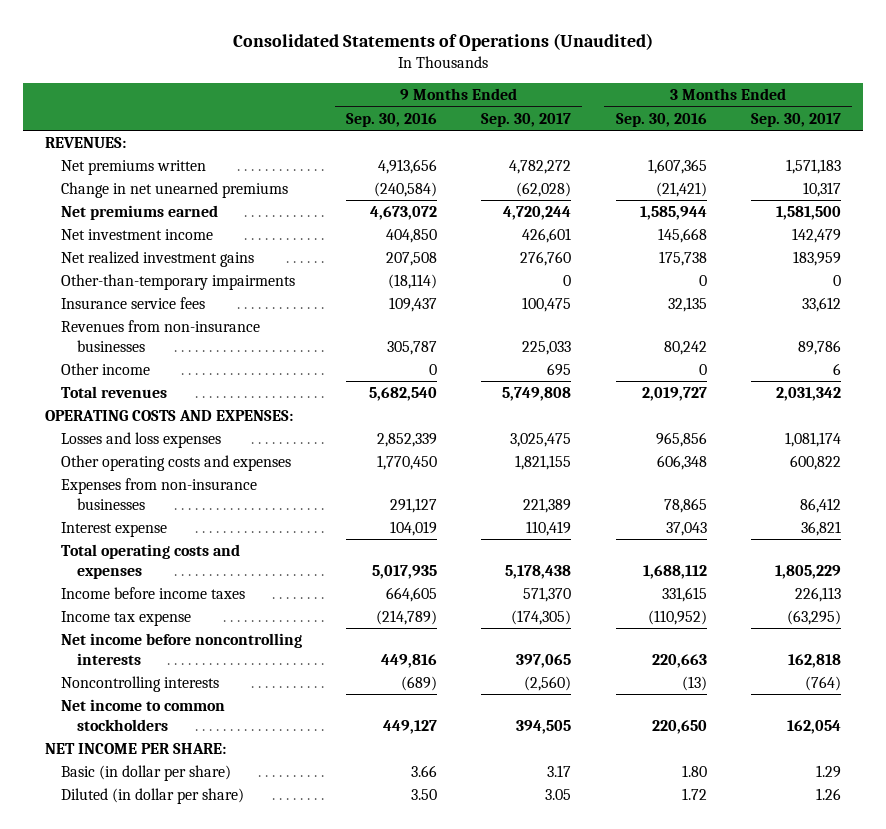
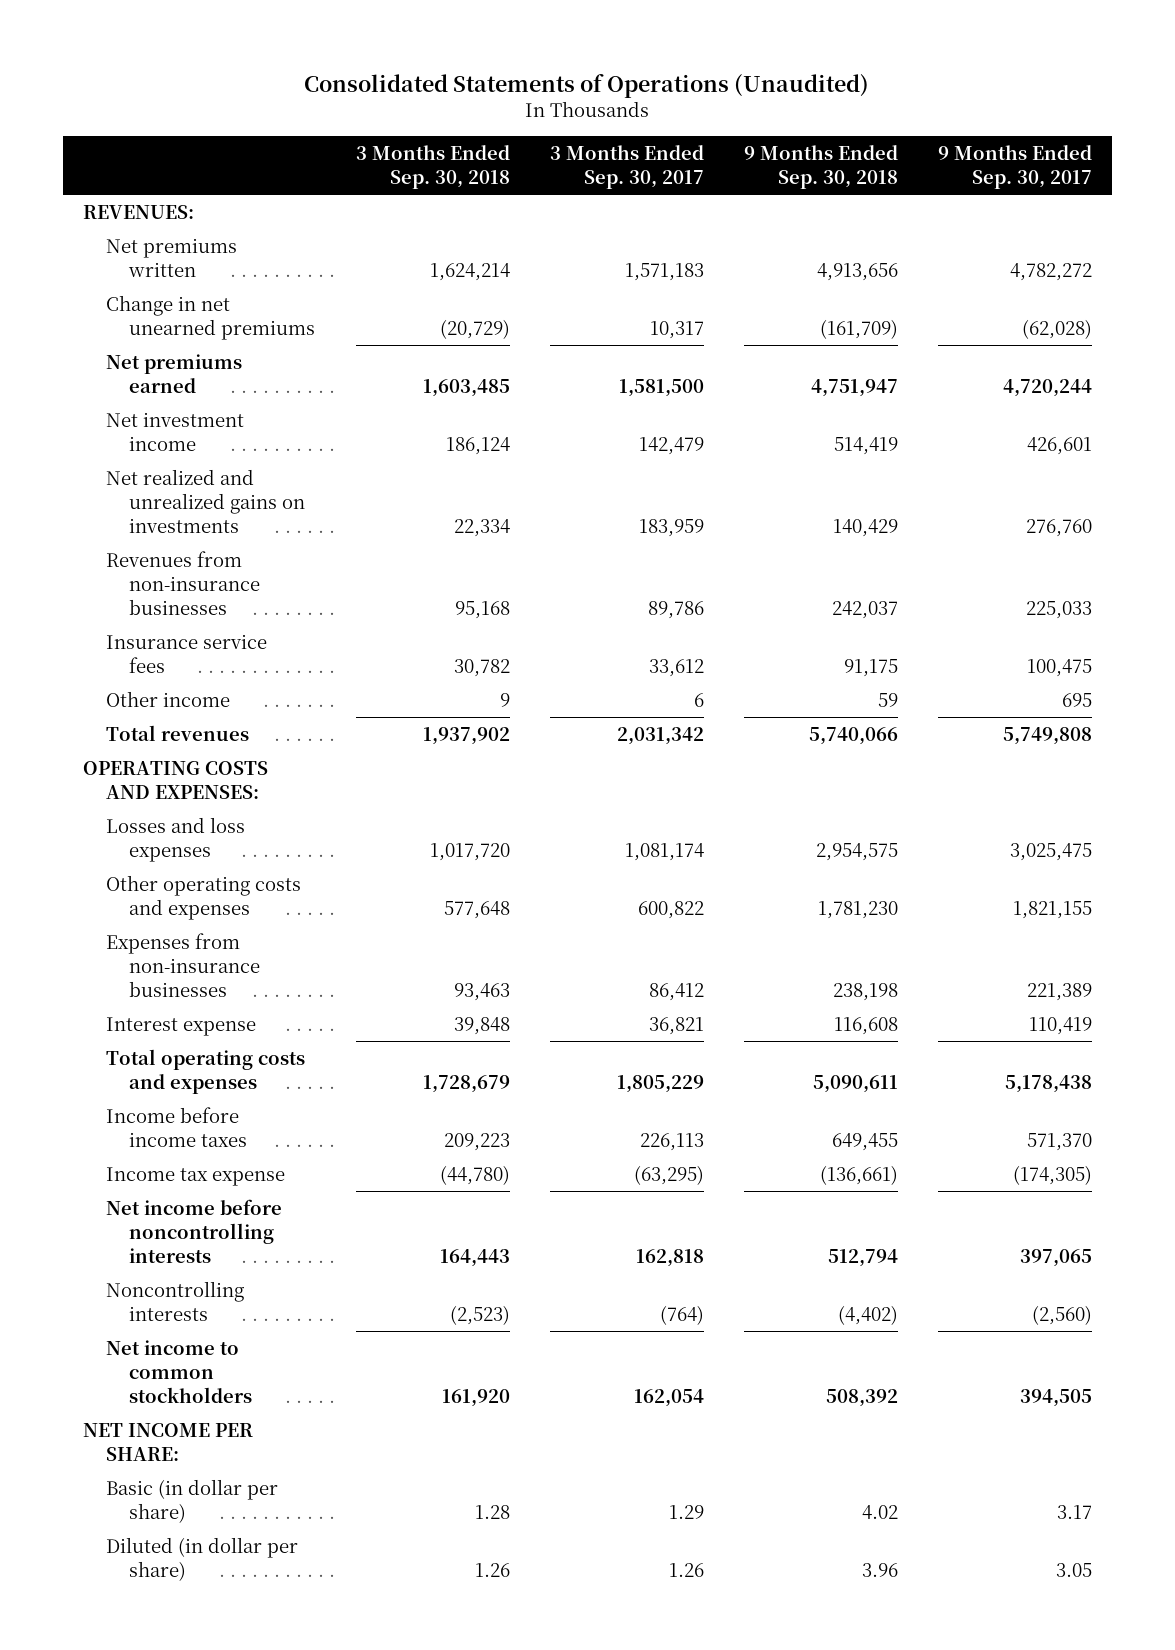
[346,112,438,127] Sep. 30, 2016 -> none
[615,112,707,127] Sep. 30, 2016 -> none
none -> [355,144,510,189] 3 Months Ended Sep. 30, 2018
none -> [743,144,898,189] 9 Months Ended Sep. 30, 2018
[60,274,295,291] Other-than-temporary impairments -> none
[60,251,254,268] Net realized investment gains -> [106,469,306,533] Net realized and unrealized gains on investments
[60,297,205,310] Insurance service fees -> [106,634,268,673] Insurance service fees

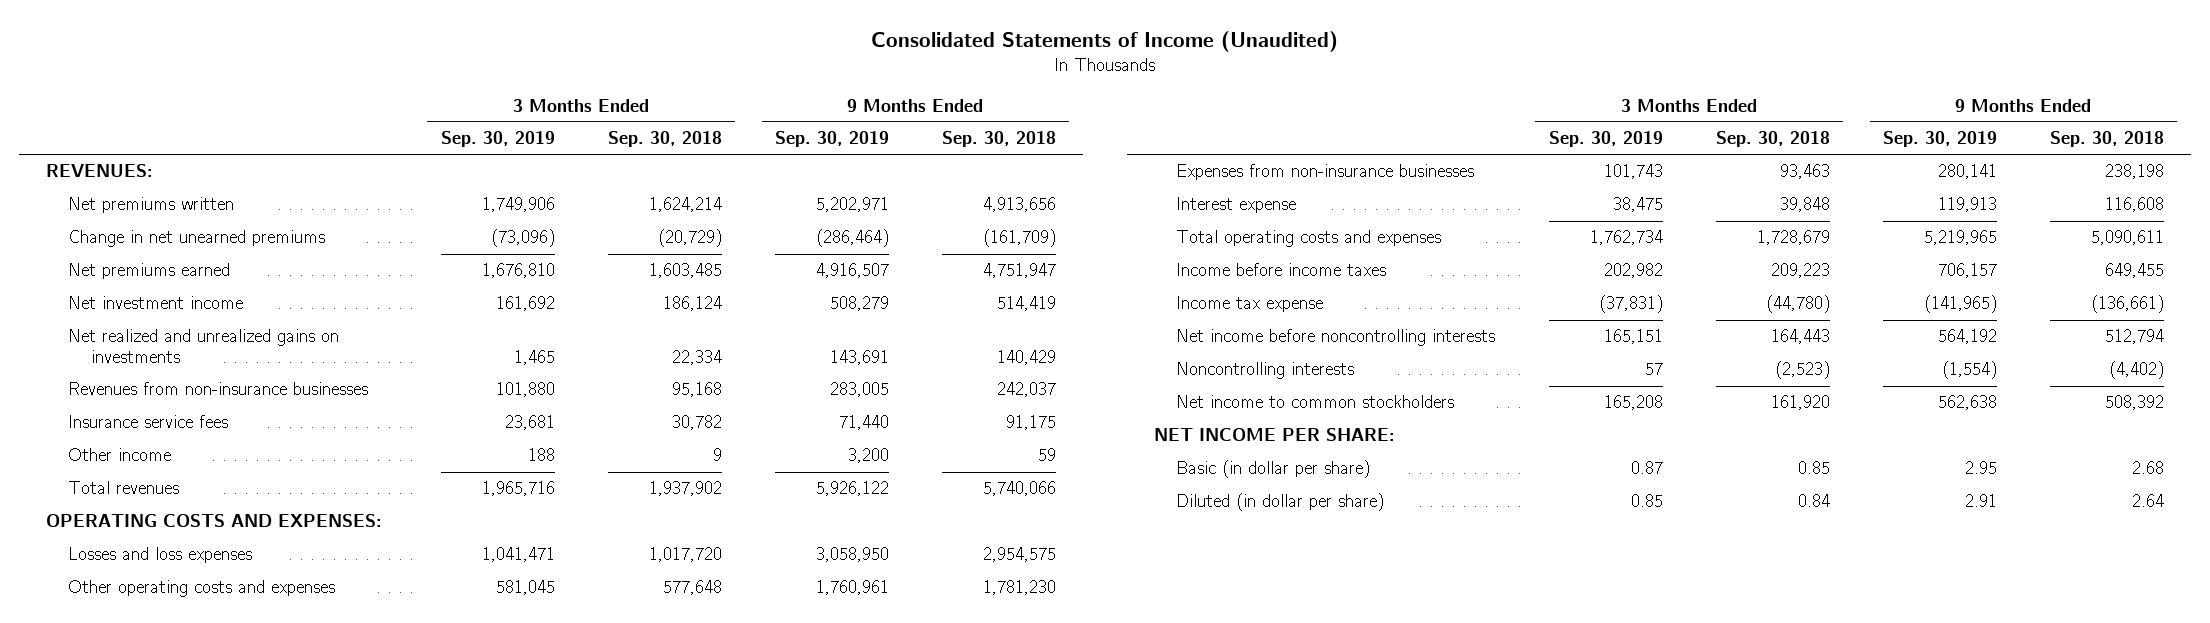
[304,73,870,98] Consolidated Statements of Operations (Unaudited) -> [870,31,1338,53] Consolidated Statements of Income (Unaudited)
[549,144,704,189] 3 Months Ended Sep. 30, 2017 -> none
[938,144,1093,189] 9 Months Ended Sep. 30, 2017 -> none
none -> [440,131,555,148] Sep. 30, 2019
none -> [774,131,889,148] Sep. 30, 2019
[474,1504,510,1519] 1.28 -> [1797,461,1830,475] 0.85
[861,1504,898,1519] 4.02 -> [2131,461,2164,475] 2.68
[474,1562,510,1577] 1.26 -> [1797,494,1830,508] 0.84
[861,1562,898,1577] 3.96 -> [2131,494,2164,508] 2.64

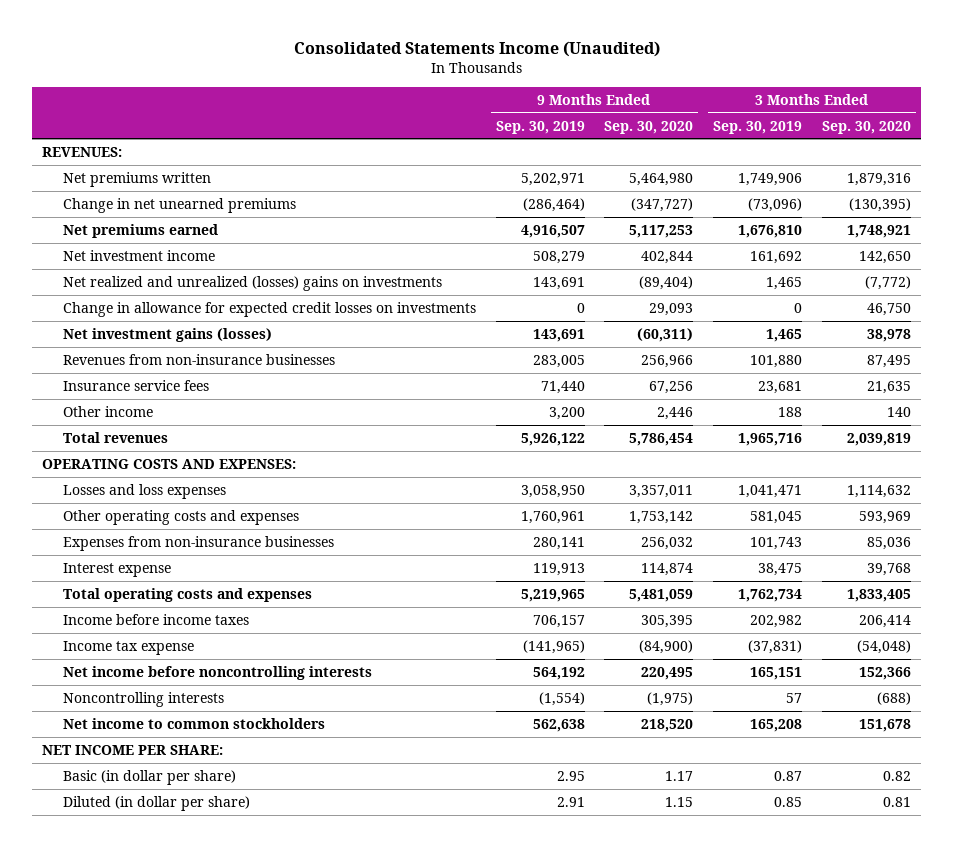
[870,31,1338,53] Consolidated Statements of Income (Unaudited) -> [293,41,660,58] Consolidated Statements Income (Unaudited)
[607,131,722,148] Sep. 30, 2018 -> none
[942,131,1057,148] Sep. 30, 2018 -> none
none -> [604,120,694,134] Sep. 30, 2020
none -> [821,120,911,134] Sep. 30, 2020
[68,329,340,364] Net realized and unrealized gains on investments -> [62,275,442,291] Net realized and unrealized (losses) gains on investments
none -> [62,301,476,317] Change in allowance for expected credit losses on investments
none -> [62,327,272,342] Net investment gains (losses)

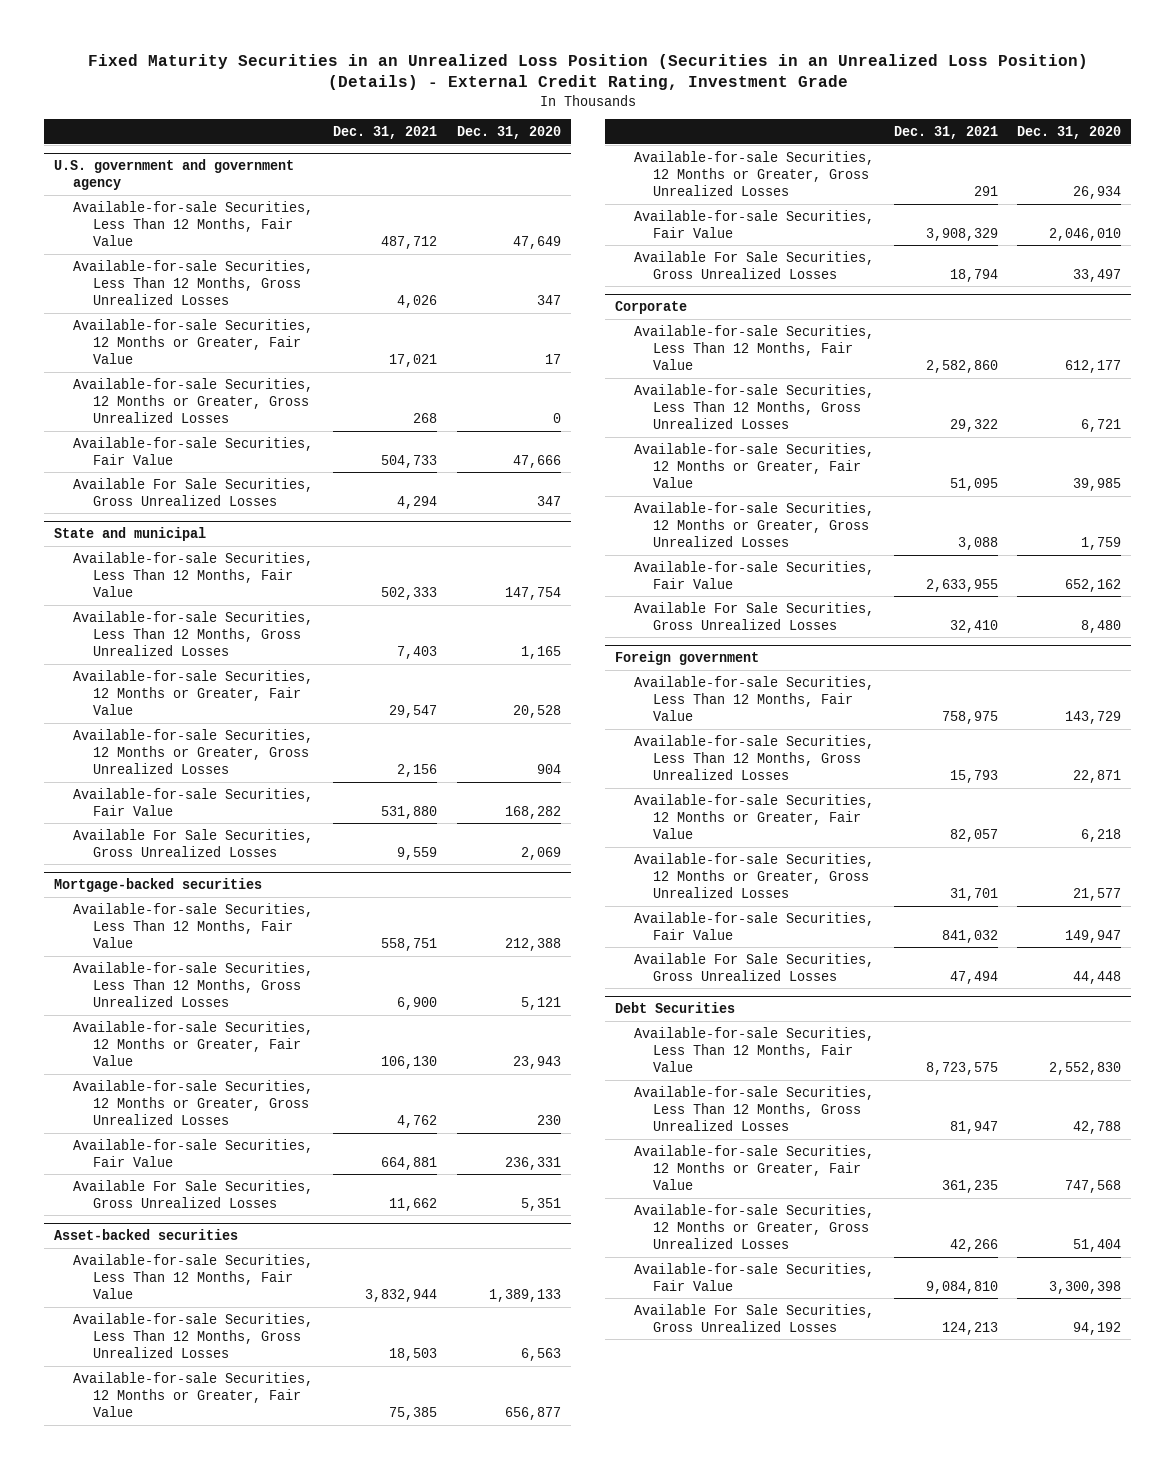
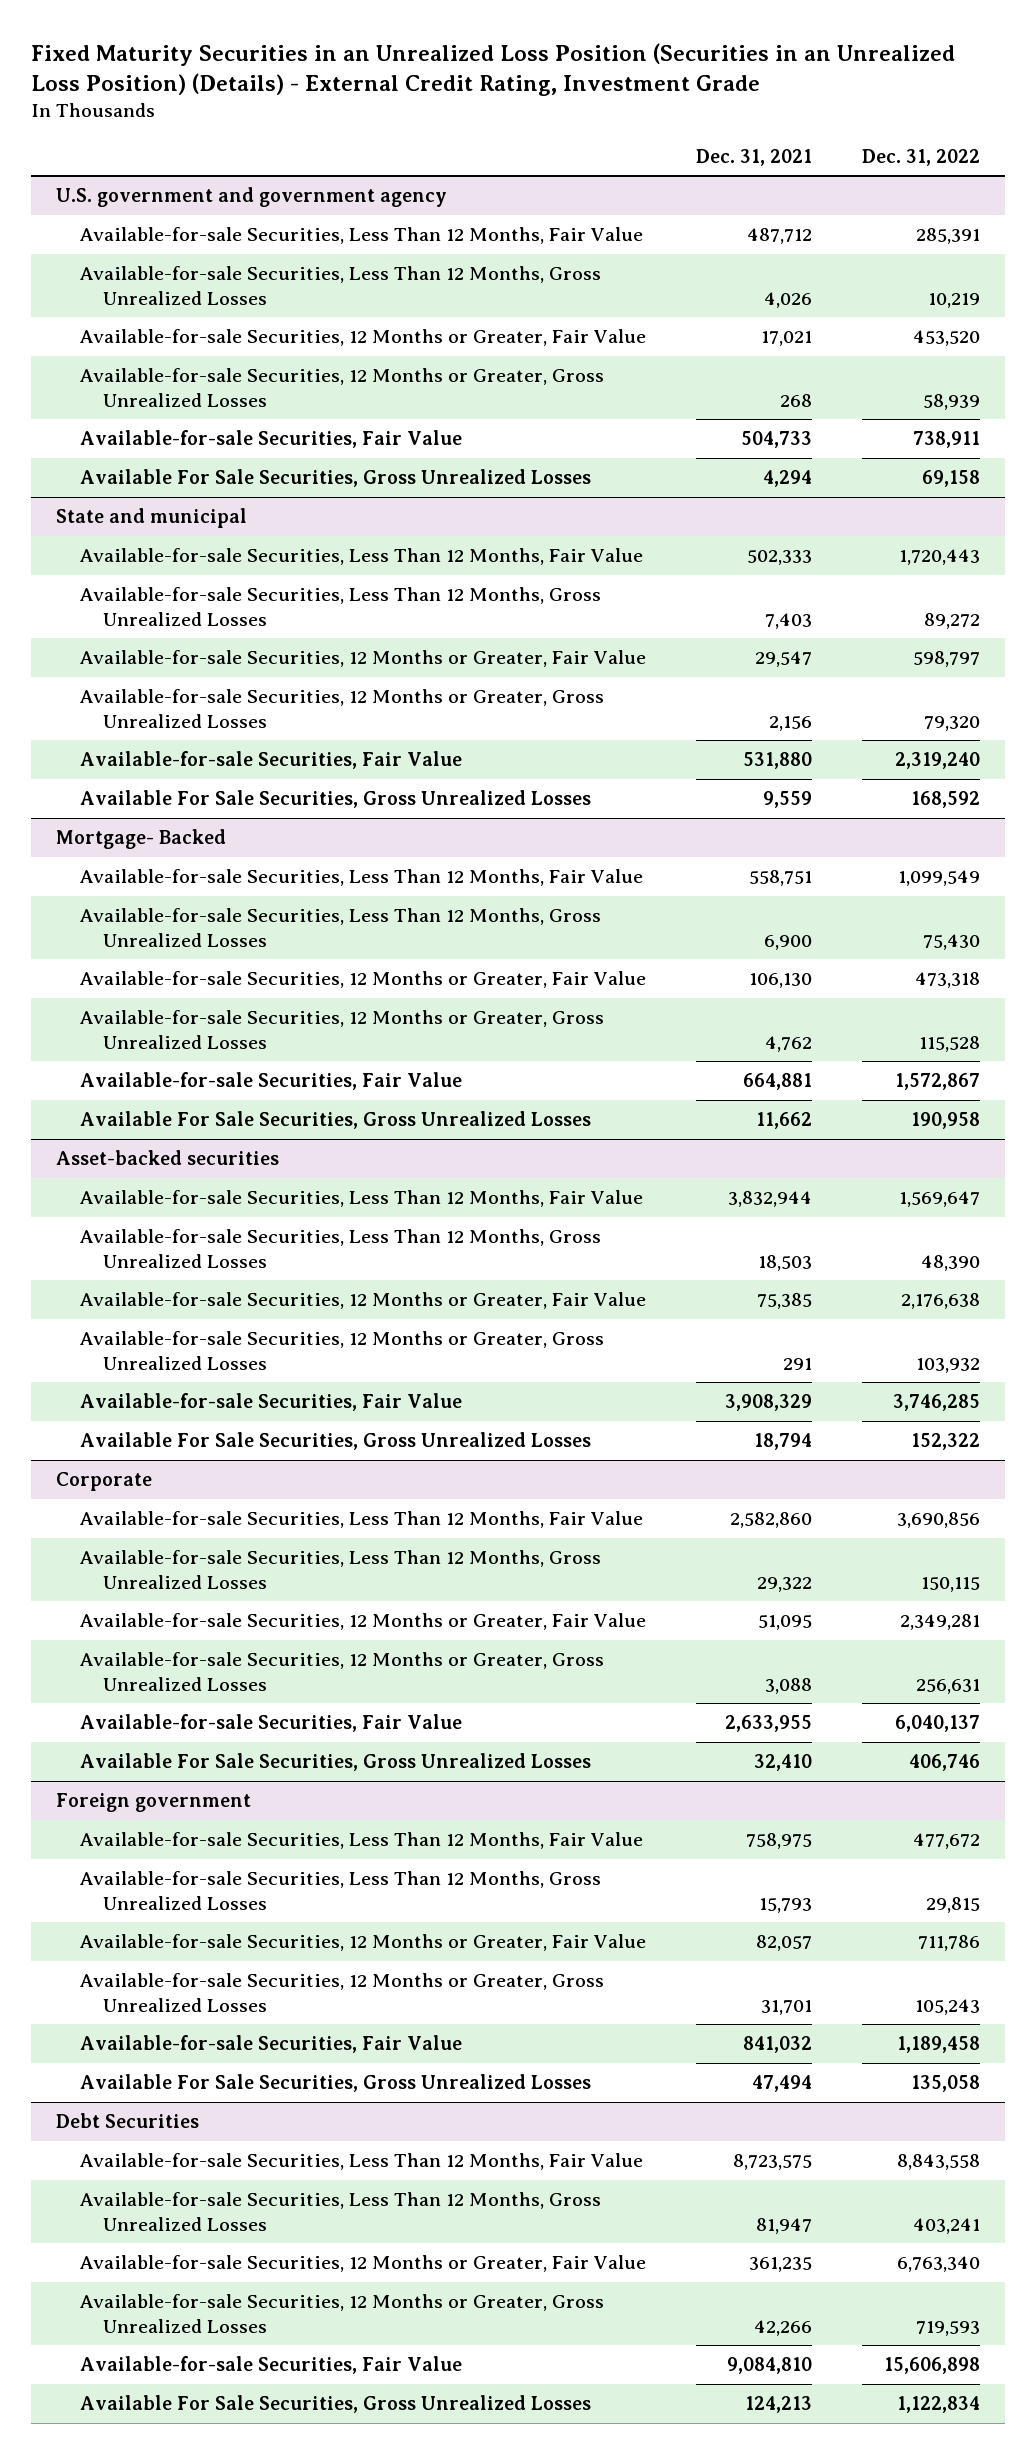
[456,126,561,140] Dec. 31, 2020 -> none
none -> [862,148,981,166] Dec. 31, 2022
[54,878,263,893] Mortgage-backed securities -> [55,828,226,849] Mortgage- Backed

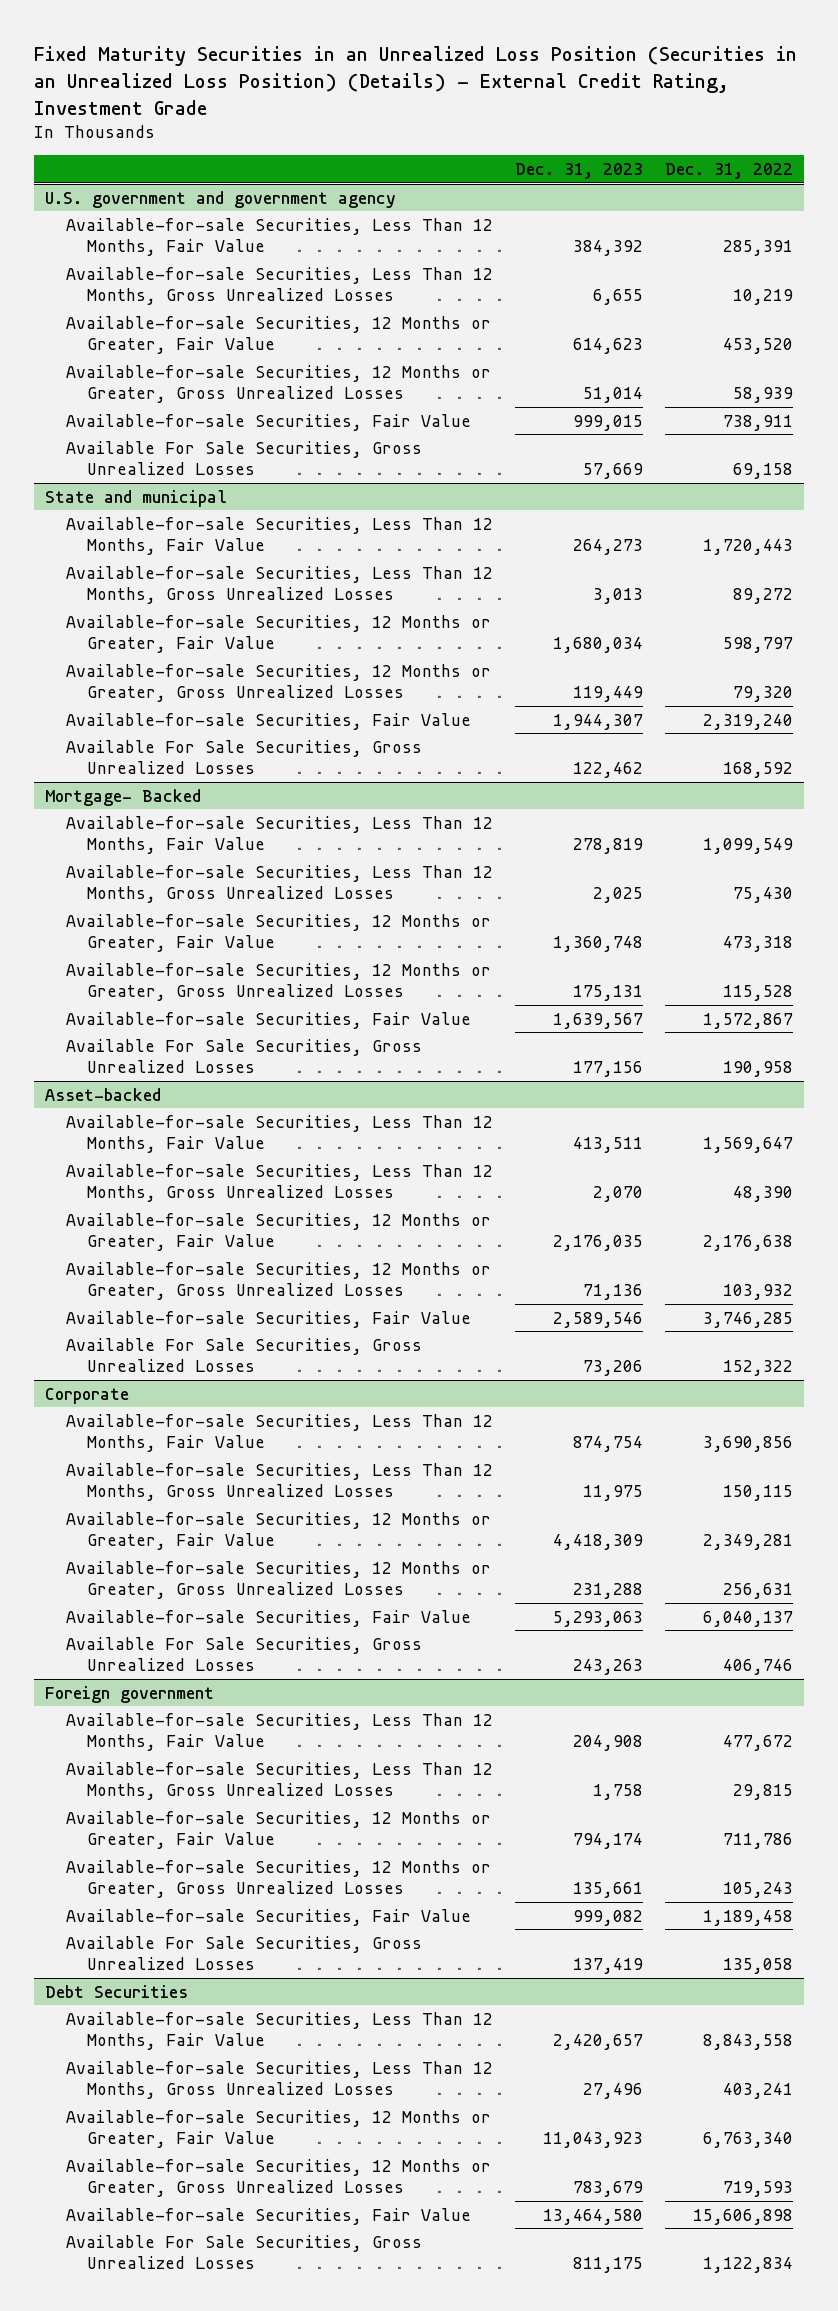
[695,148,812,166] Dec. 31, 2021 -> none
none -> [515,162,644,179] Dec. 31, 2023
[55,1149,279,1165] Asset-backed securities -> [45,1087,162,1101] Asset-backed

